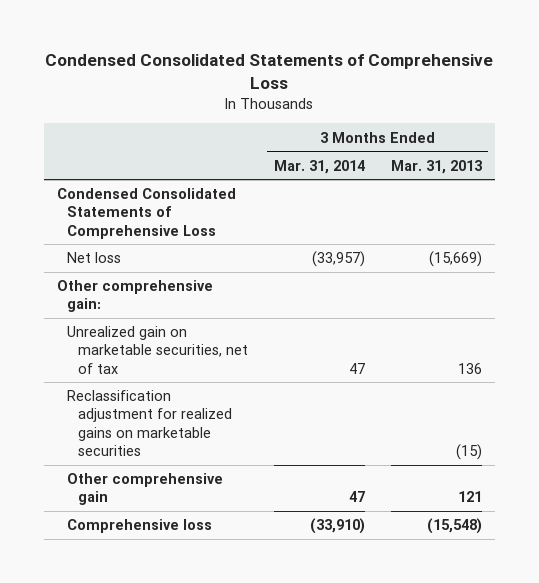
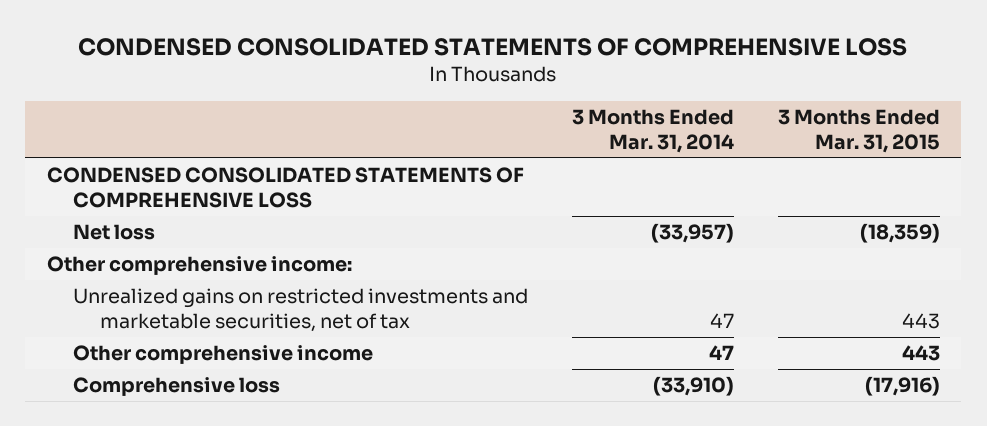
[45,54,494,90] Condensed Consolidated Statements of Comprehensive Loss -> [78,38,908,57] CONDENSED CONSOLIDATED STATEMENTS OF COMPREHENSIVE LOSS
[390,159,482,174] Mar. 31, 2013 -> none
none -> [777,109,940,153] 3 Months Ended Mar. 31, 2015
[56,188,236,239] Condensed Consolidated Statements of Comprehensive Loss -> [46,167,524,208] CONDENSED CONSOLIDATED STATEMENTS OF COMPREHENSIVE LOSS
[67,390,232,456] Reclassification adjustment for realized gains on marketable securities -> none
[56,280,213,313] Other comprehensive gain: -> [46,256,352,276] Other comprehensive income:
[67,326,248,374] Unrealized gain on marketable securities, net of tax -> [73,288,529,332] Unrealized gains on restricted investments and marketable securities, net of tax
[67,473,224,506] Other comprehensive gain -> [73,345,374,365] Other comprehensive income

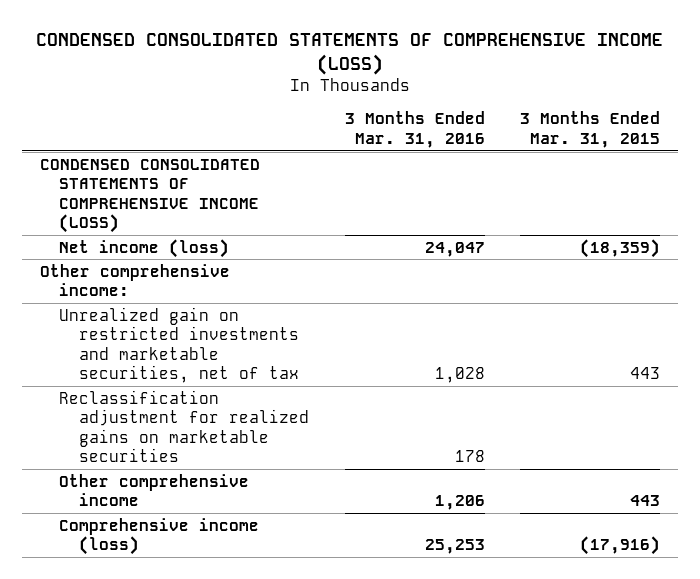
[78,38,908,57] CONDENSED CONSOLIDATED STATEMENTS OF COMPREHENSIVE LOSS -> [35,32,663,76] CONDENSED CONSOLIDATED STATEMENTS OF COMPREHENSIVE INCOME (LOSS)
[572,109,735,153] 3 Months Ended Mar. 31, 2014 -> none
none -> [344,111,485,148] 3 Months Ended Mar. 31, 2016
[46,167,524,208] CONDENSED CONSOLIDATED STATEMENTS OF COMPREHENSIVE LOSS -> [39,158,260,234] CONDENSED CONSOLIDATED STATEMENTS OF COMPREHENSIVE INCOME (LOSS)
[73,224,156,241] Net loss -> [59,238,230,258] Net income (loss)
[73,288,529,332] Unrealized gains on restricted investments and marketable securities, net of tax -> [59,306,300,384] Unrealized gain on restricted investments and marketable securities, net of tax
none -> [59,389,310,463] Reclassification adjustment for realized gains on marketable securities
[73,377,281,397] Comprehensive loss -> [59,517,260,556] Comprehensive income (loss)

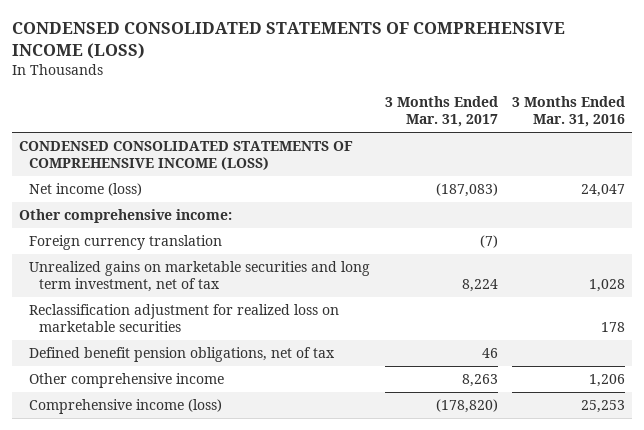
[520,111,661,148] 3 Months Ended Mar. 31, 2015 -> none
none -> [384,96,498,128] 3 Months Ended Mar. 31, 2017
none -> [29,234,223,250] Foreign currency translation
[59,306,300,384] Unrealized gain on restricted investments and marketable securities, net of tax -> [29,260,371,293] Unrealized gains on marketable securities and long term investment, net of tax
[59,389,310,463] Reclassification adjustment for realized gains on marketable securities -> [29,303,340,333] Reclassification adjustment for realized loss on marketable securities
none -> [29,346,336,362] Defined benefit pension obligations, net of tax

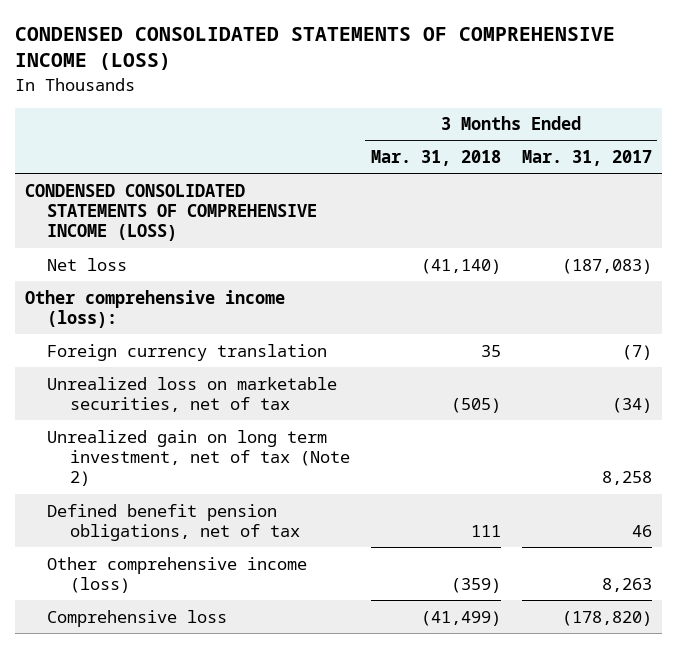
[511,96,625,128] 3 Months Ended Mar. 31, 2016 -> none
none -> [370,149,501,166] Mar. 31, 2018
[29,182,143,196] Net income (loss) -> [47,257,128,271] Net loss
[18,208,232,223] Other comprehensive income: -> [25,289,286,329] Other comprehensive income (loss):
[29,303,340,333] Reclassification adjustment for realized loss on marketable securities -> none
[29,260,371,293] Unrealized gains on marketable securities and long term investment, net of tax -> [47,376,338,413] Unrealized loss on marketable securities, net of tax
[461,279,498,293] 8,224 -> [611,398,652,414] (34)
none -> [47,429,350,487] Unrealized gain on long term investment, net of tax (Note 2)
[29,372,225,388] Other comprehensive income -> [47,556,308,594] Other comprehensive income (loss)
[29,398,223,414] Comprehensive income (loss) -> [47,609,228,627] Comprehensive loss

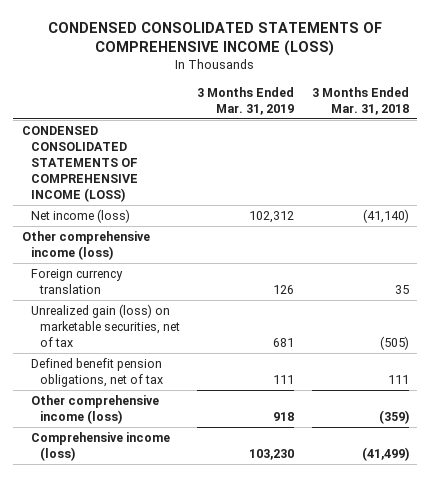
[521,149,652,166] Mar. 31, 2017 -> none
none -> [197,86,295,115] 3 Months Ended Mar. 31, 2019
[47,257,128,271] Net loss -> [30,208,130,223] Net income (loss)
[25,289,286,329] Other comprehensive income (loss): -> [21,230,150,261] Other comprehensive income (loss)
[47,429,350,487] Unrealized gain on long term investment, net of tax (Note 2) -> none
[47,376,338,413] Unrealized loss on marketable securities, net of tax -> [30,303,180,348] Unrealized gain (loss) on marketable securities, net of tax
[47,609,228,627] Comprehensive loss -> [30,431,170,462] Comprehensive income (loss)

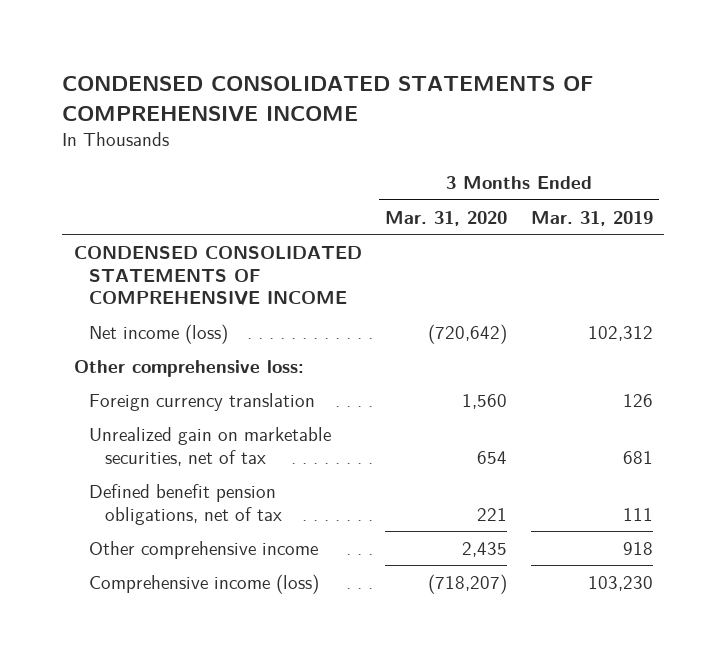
[48,21,383,57] CONDENSED CONSOLIDATED STATEMENTS OF COMPREHENSIVE INCOME (LOSS) -> [62,76,594,122] CONDENSED CONSOLIDATED STATEMENTS OF COMPREHENSIVE INCOME
[311,86,409,115] 3 Months Ended Mar. 31, 2018 -> none
none -> [385,210,508,226] Mar. 31, 2020
[21,125,138,203] CONDENSED CONSOLIDATED STATEMENTS OF COMPREHENSIVE INCOME (LOSS) -> [73,245,362,307] CONDENSED CONSOLIDATED STATEMENTS OF COMPREHENSIVE INCOME
[21,230,150,261] Other comprehensive income (loss) -> [73,359,304,377] Other comprehensive loss:
[30,303,180,348] Unrealized gain (loss) on marketable securities, net of tax -> [89,426,332,466] Unrealized gain on marketable securities, net of tax
[30,394,159,425] Other comprehensive income (loss) -> [89,540,319,559] Other comprehensive income

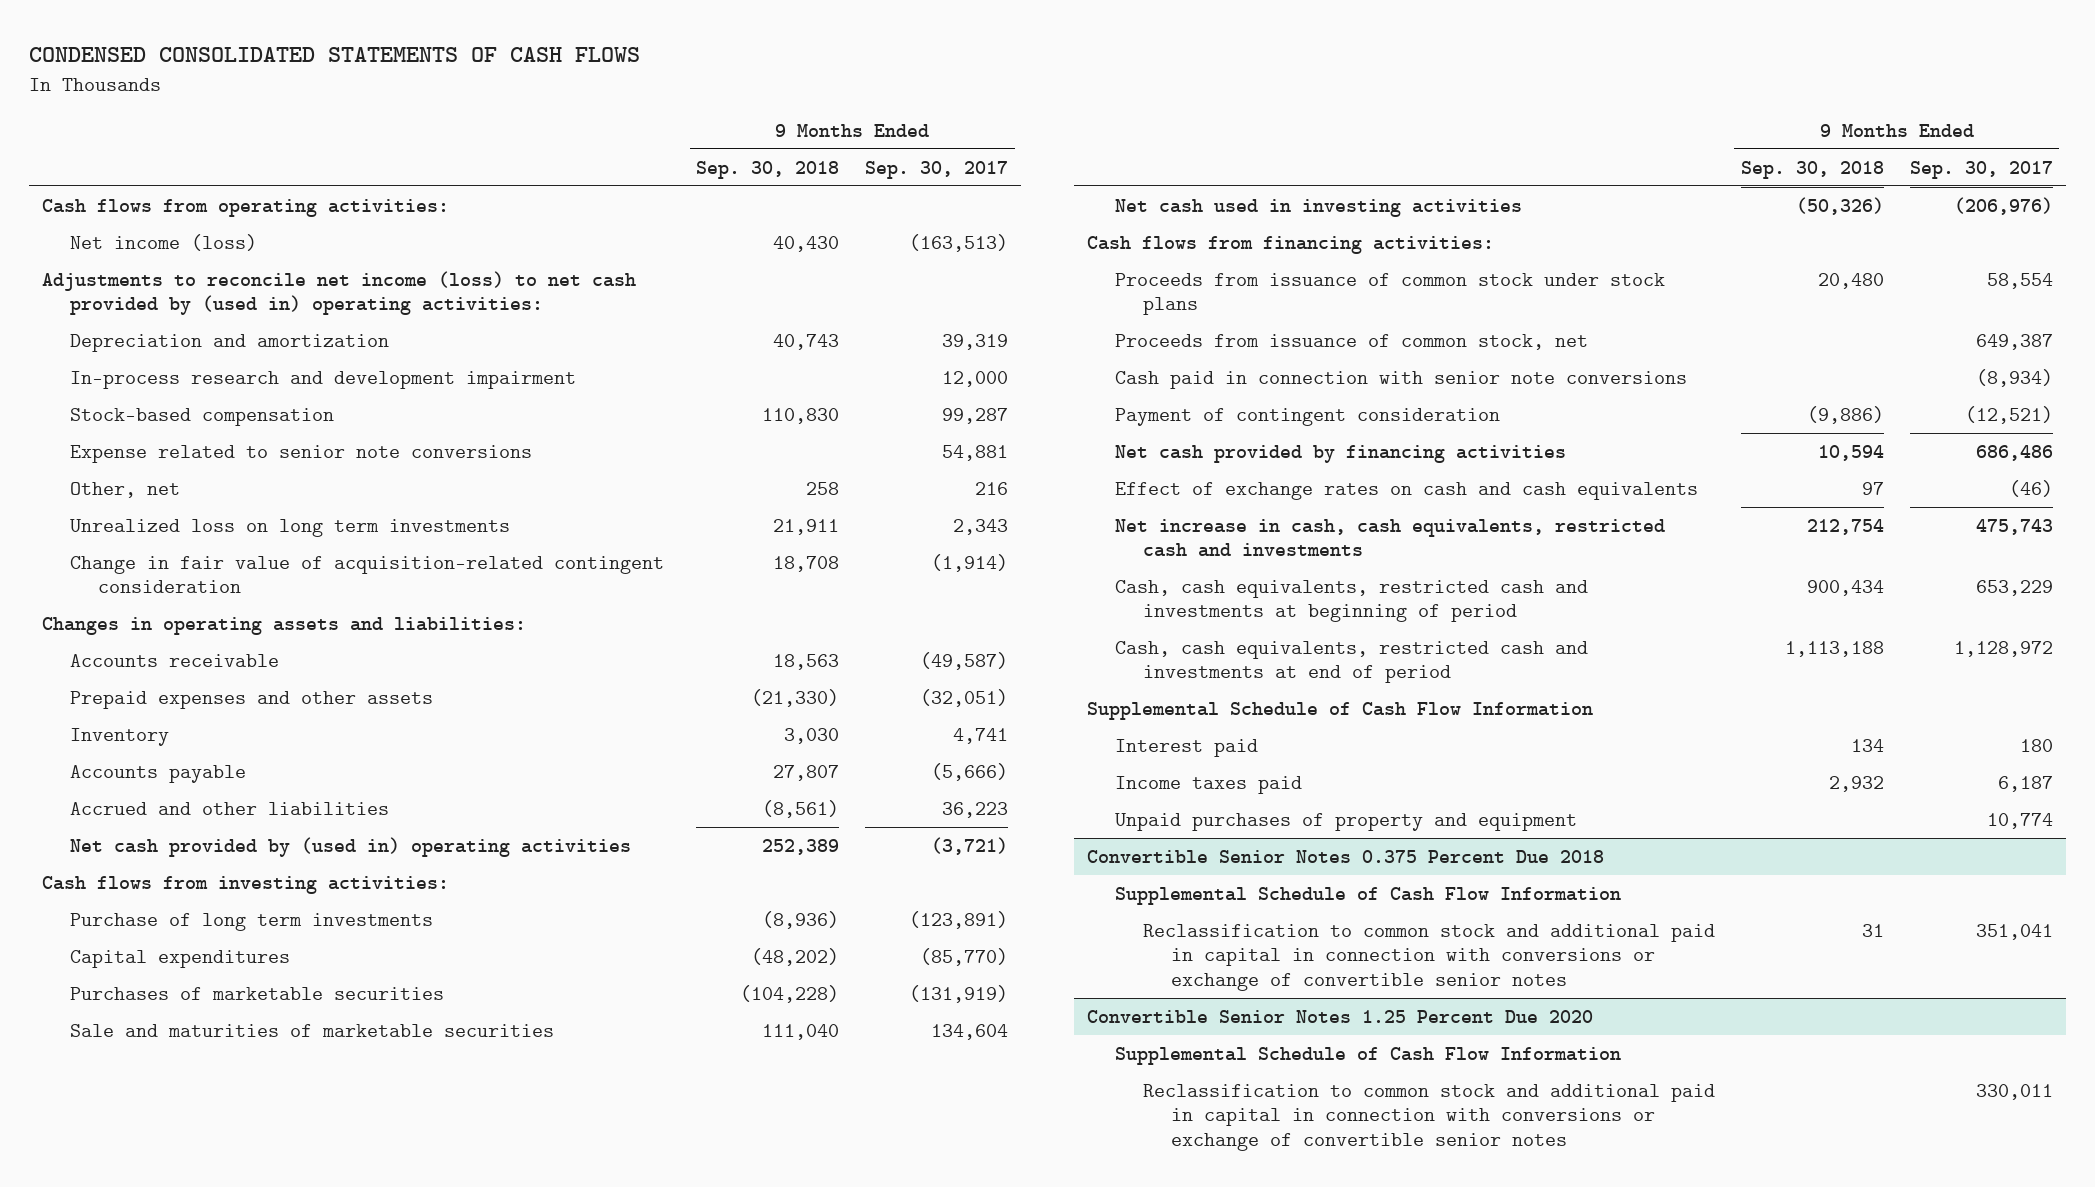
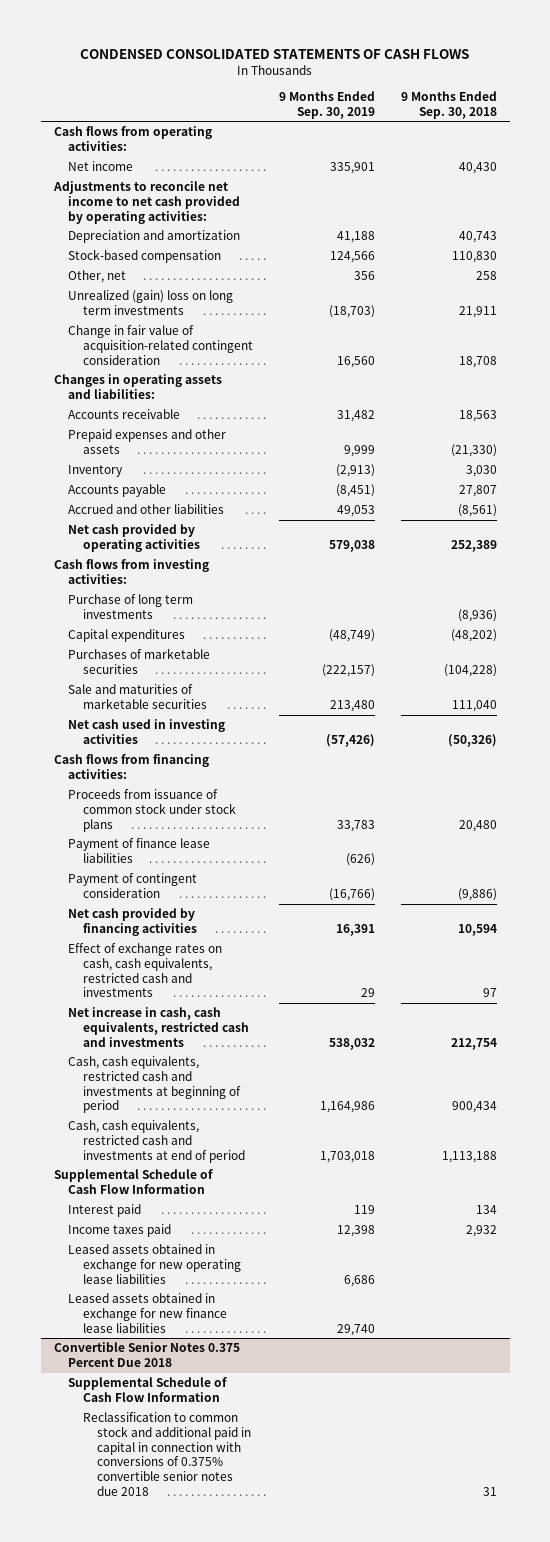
[865,160,1009,179] Sep. 30, 2017 -> none
none -> [278,91,375,119] 9 Months Ended Sep. 30, 2019
[70,233,258,251] Net income (loss) -> [68,161,134,172] Net income
[42,270,637,316] Adjustments to reconcile net income (loss) to net cash provided by (used in) operating activities: -> [52,181,241,224] Adjustments to reconcile net income to net cash provided by operating activities:
[70,370,577,389] In-process research and development impairment -> none
[70,444,533,463] Expense related to senior note conversions -> none
[70,518,511,537] Unrealized loss on long term investments -> [68,290,234,315] Unrealized (gain) loss on long term investments
[70,836,632,857] Net cash provided by (used in) operating activities -> [68,524,200,552] Net cash provided by operating activities
[1114,333,1588,350] Proceeds from issuance of common stock, net -> none
[1114,370,1687,389] Cash paid in connection with senior note conversions -> none
none -> [68,838,211,863] Payment of finance lease liabilities
[1114,481,1698,500] Effect of exchange rates on cash and cash equivalents -> [68,943,223,998] Effect of exchange rates on cash, cash equivalents, restricted cash and investments
[1114,812,1577,831] Unpaid purchases of property and equipment -> none
none -> [68,1244,241,1284] Leased assets obtained in exchange for new operating lease liabilities
none -> [68,1293,227,1333] Leased assets obtained in exchange for new finance lease liabilities
[1087,1009,1594,1023] Convertible Senior Notes 1.25 Percent Due 2020 -> none
[1114,1046,1621,1065] Supplemental Schedule of Cash Flow Information -> none
[1142,1083,1715,1151] Reclassification to common stock and additional paid in capital in connection with conversions or exchange of convertible senior notes -> none
[1142,923,1715,991] Reclassification to common stock and additional paid in capital in connection with conversions or exchange of convertible senior notes -> [82,1412,252,1496] Reclassification to common stock and additional paid in capital in connection with conversions of 0.375% convertible senior notes due 2018

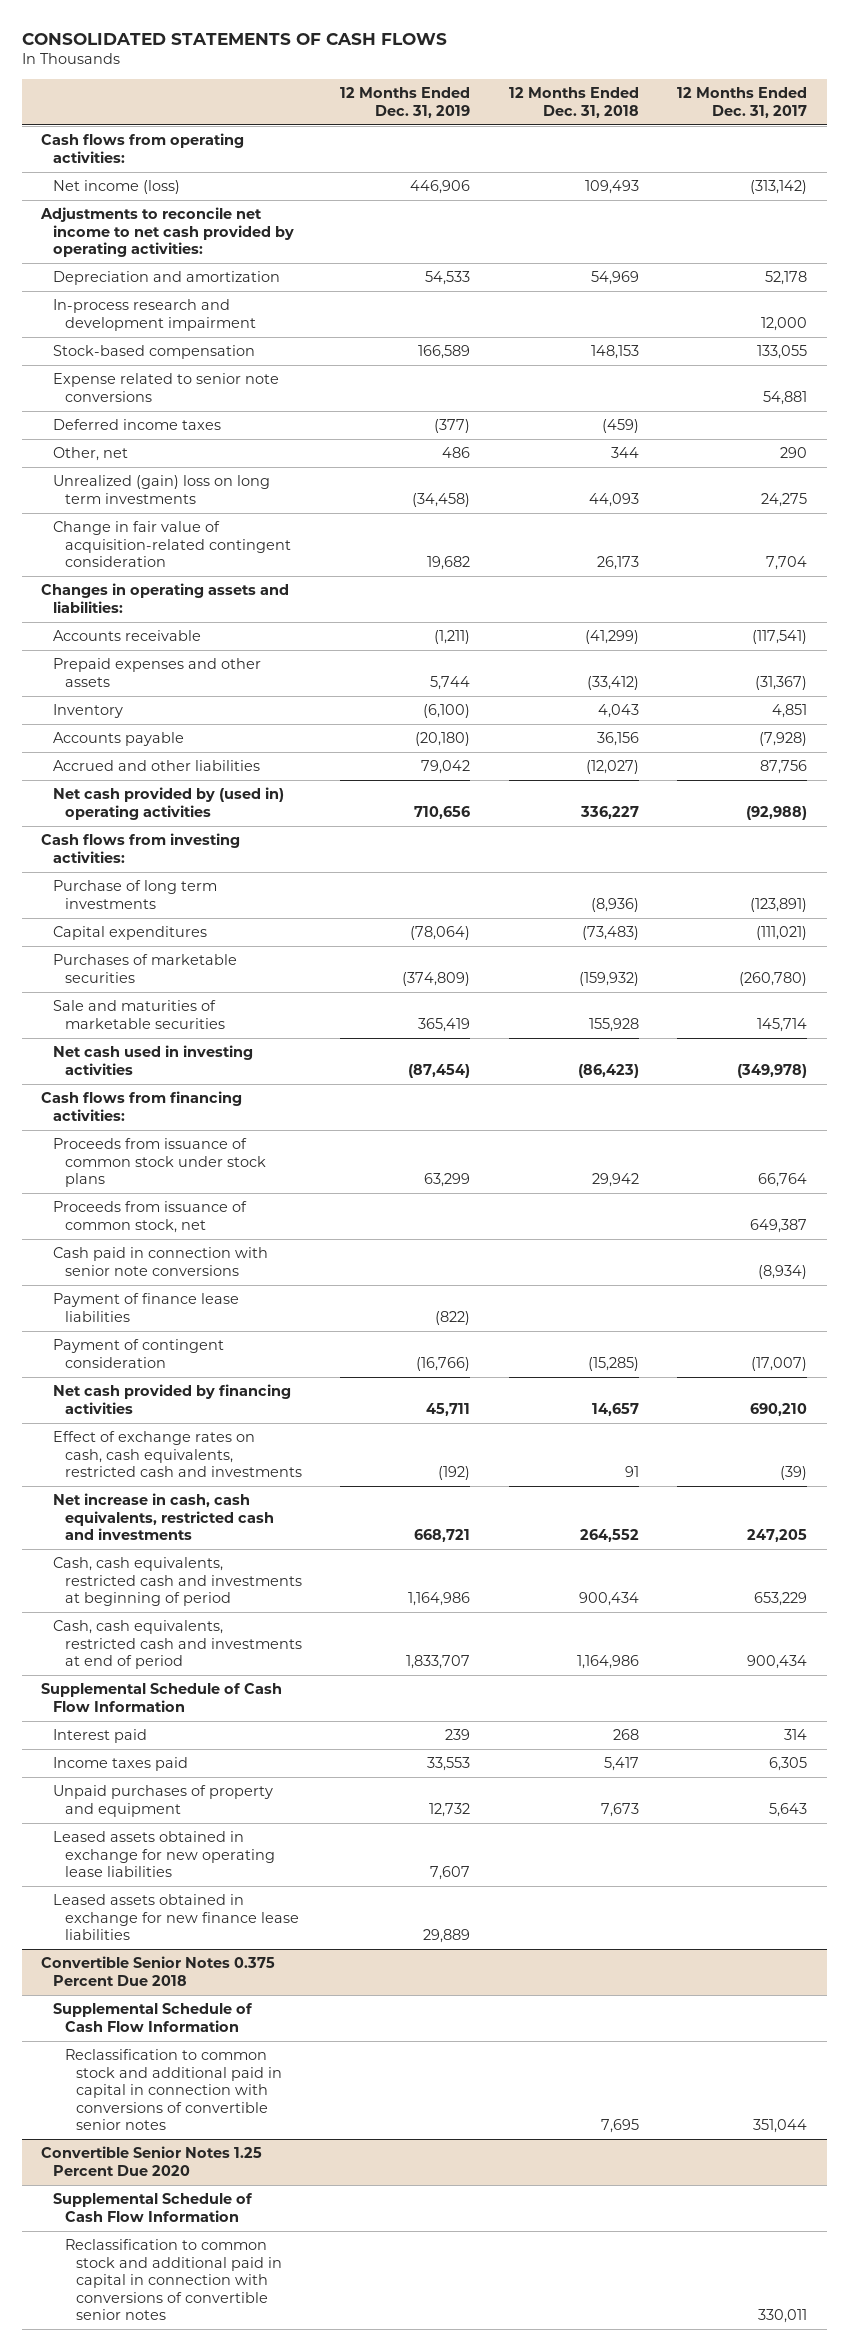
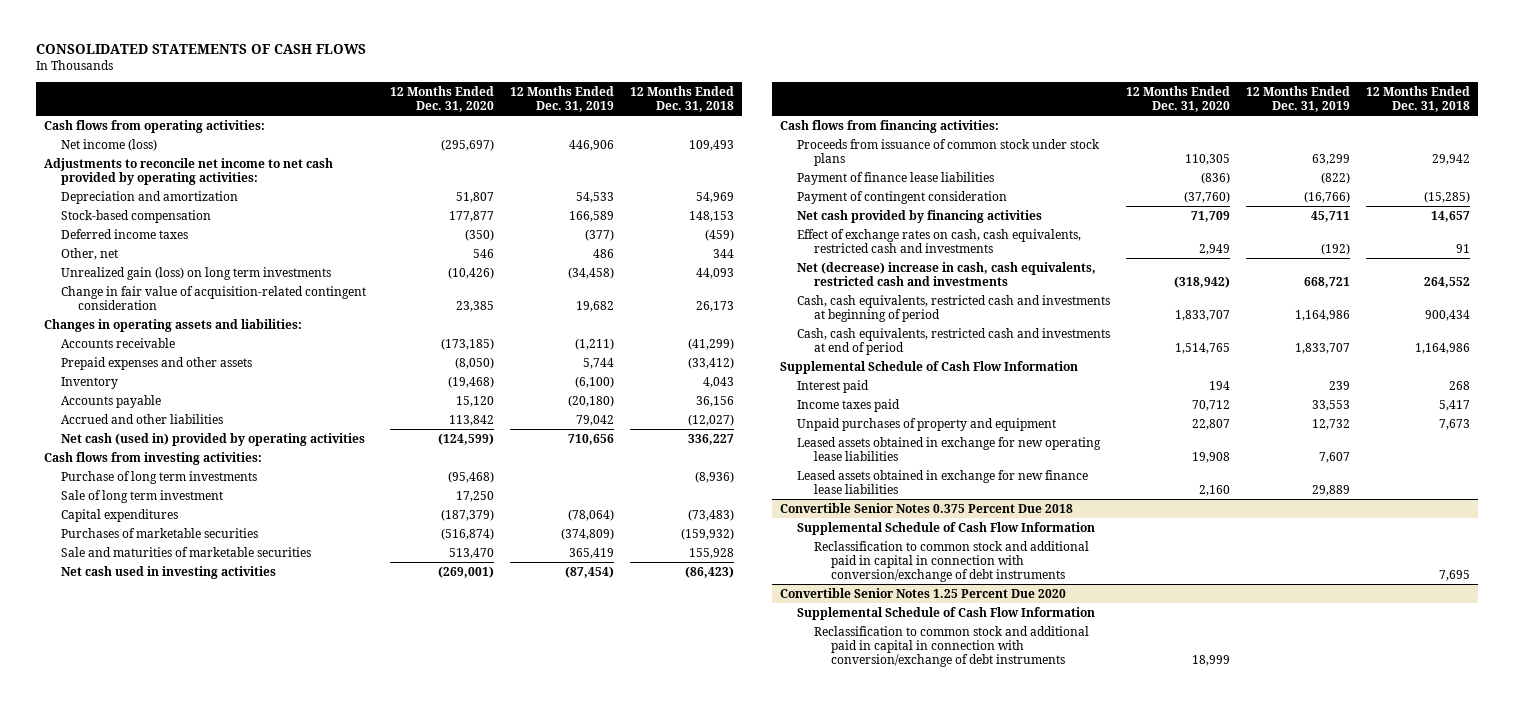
[677,87,808,118] 12 Months Ended Dec. 31, 2017 -> none
none -> [390,86,495,113] 12 Months Ended Dec. 31, 2020
[52,299,256,331] In-process research and development impairment -> none
[52,373,279,402] Expense related to senior note conversions -> none
[52,475,270,504] Unrealized (gain) loss on long term investments -> [60,266,331,280] Unrealized gain (loss) on long term investments
[52,787,284,820] Net cash provided by (used in) operating activities -> [60,432,365,446] Net cash (used in) provided by operating activities
none -> [60,489,223,503] Sale of long term investment
[52,1201,247,1233] Proceeds from issuance of common stock, net -> none
[52,1247,268,1276] Cash paid in connection with senior note conversions -> none
[52,1493,274,1541] Net increase in cash, cash equivalents, restricted cash and investments -> [797,261,1097,286] Net (decrease) increase in cash, cash equivalents, restricted cash and investments
[64,2049,283,2131] Reclassification to common stock and additional paid in capital in connection with conversions of convertible senior notes -> [814,540,1090,583] Reclassification to common stock and additional paid in capital in connection with conversion/exchange of debt instruments
[64,2239,283,2321] Reclassification to common stock and additional paid in capital in connection with conversions of convertible senior notes -> [814,625,1090,668] Reclassification to common stock and additional paid in capital in connection with conversion/exchange of debt instruments

